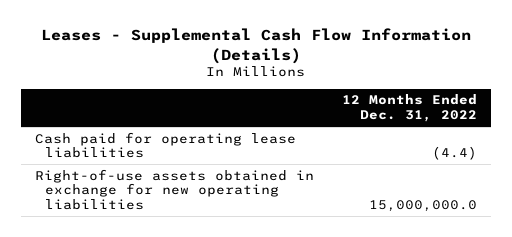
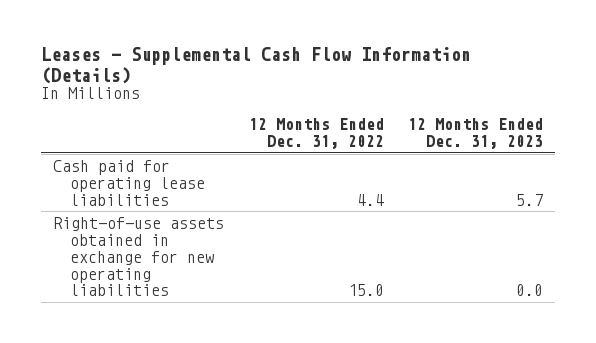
none -> [408,118,544,149] 12 Months Ended Dec. 31, 2023
[432,146,478,161] (4.4) -> [356,193,384,206] 4.4
[369,200,478,213] 15,000,000.0 -> [347,284,384,297] 15.0

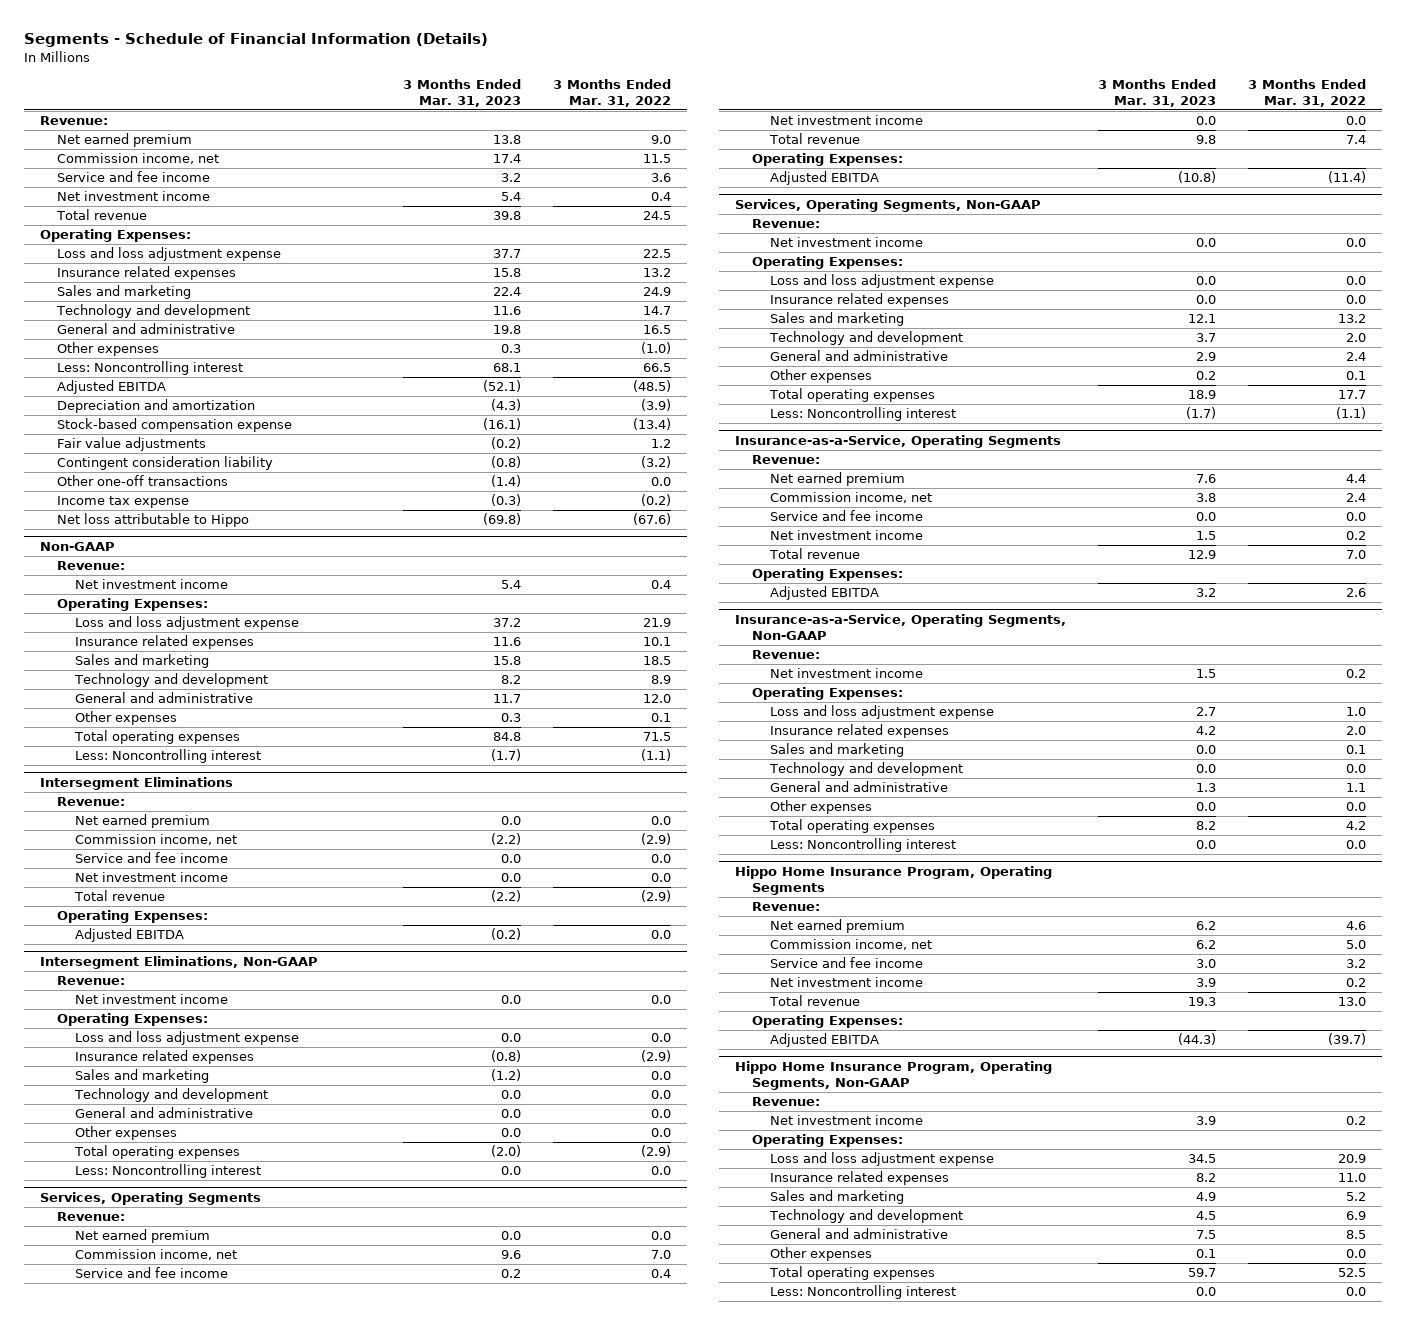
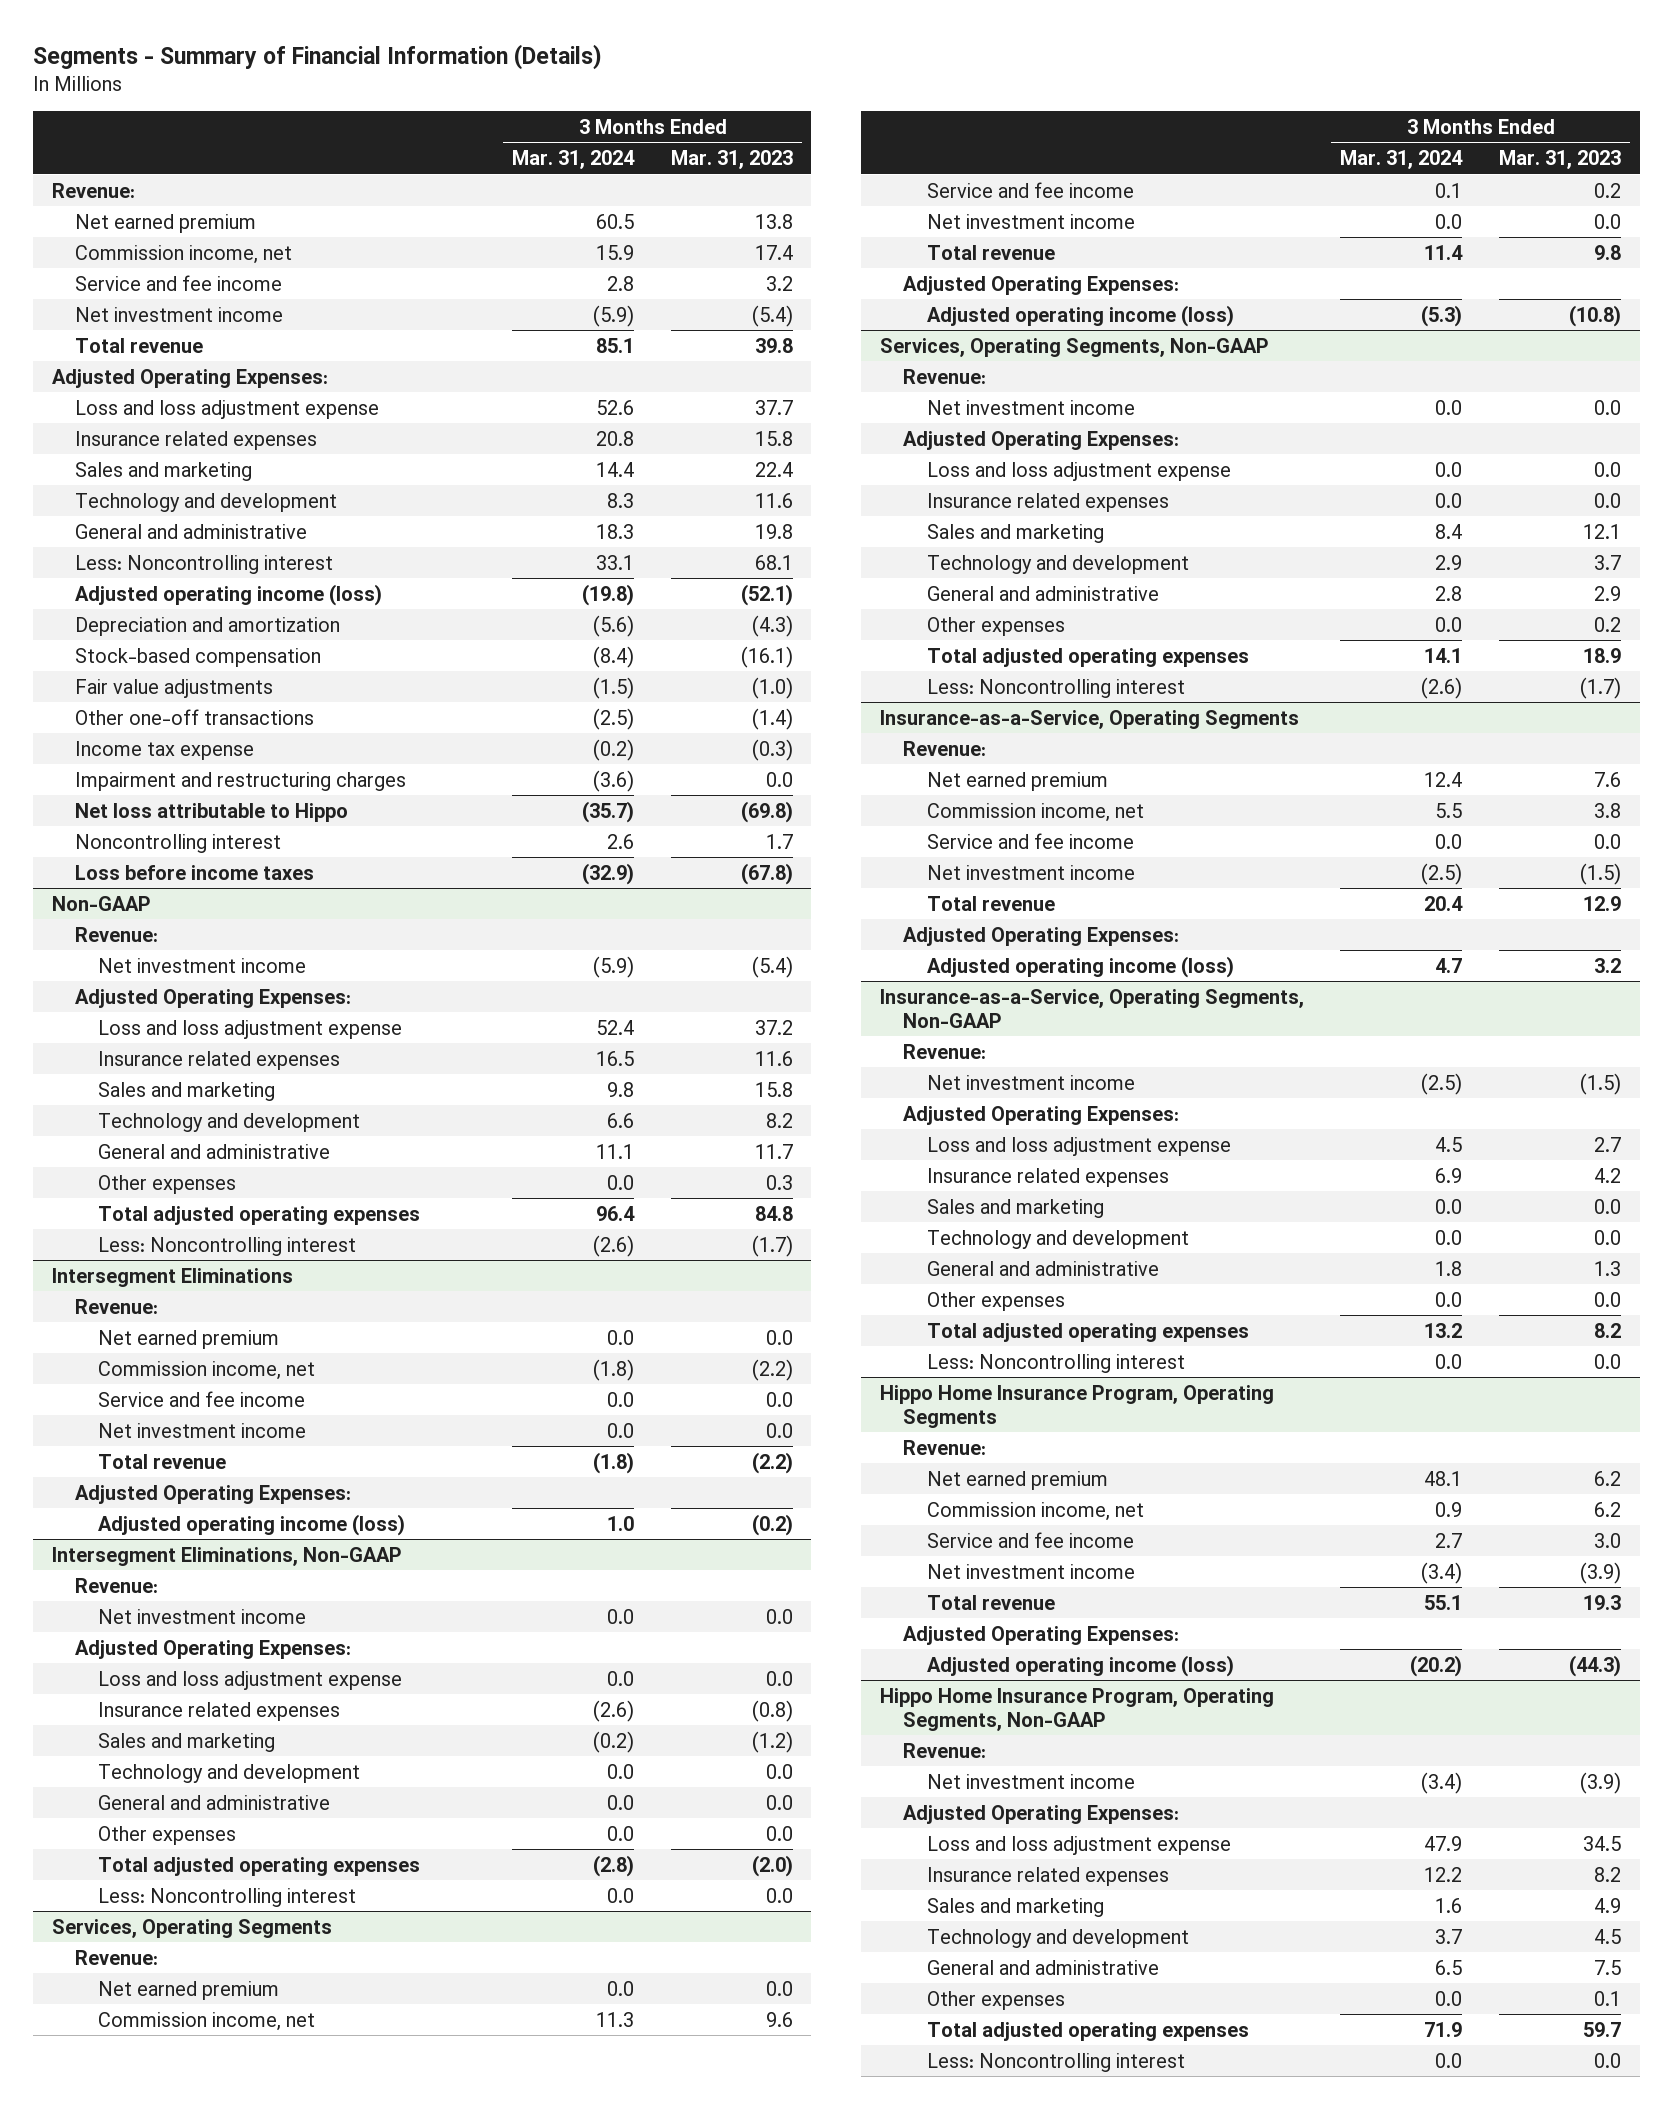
[24,33,489,48] Segments - Schedule of Financial Information (Details) -> [33,44,603,71] Segments - Summary of Financial Information (Details)
[553,78,672,107] 3 Months Ended Mar. 31, 2022 -> none
none -> [512,150,636,170] Mar. 31, 2024
[501,192,522,202] 5.4 -> [751,304,793,327] (5.4)
[40,229,192,243] Operating Expenses: -> [51,368,328,388] Adjusted Operating Expenses:
[57,342,160,357] Other expenses -> none
[57,380,167,395] Adjusted EBITDA -> [74,583,382,606] Adjusted operating income (loss)
[57,456,274,471] Contingent consideration liability -> none
[57,418,293,433] Stock-based compensation expense -> [74,647,321,667] Stock-based compensation
[491,437,522,450] (0.2) -> [751,676,793,699] (1.0)
none -> [74,771,406,791] Impairment and restructuring charges
none -> [74,833,281,853] Noncontrolling interest
none -> [74,864,314,880] Loss before income taxes
[501,580,522,590] 5.4 -> [751,955,793,978] (5.4)
[57,598,209,612] Operating Expenses: -> [74,988,351,1008] Adjusted Operating Expenses:
[73,730,240,745] Total operating expenses -> [98,1205,421,1225] Total adjusted operating expenses
[74,928,184,943] Adjusted EBITDA -> none
[57,910,209,924] Operating Expenses: -> [74,1484,351,1504] Adjusted Operating Expenses:
none -> [98,1513,406,1536] Adjusted operating income (loss)
[57,1013,209,1027] Operating Expenses: -> [74,1639,351,1659] Adjusted Operating Expenses:
[73,1145,240,1160] Total operating expenses -> [98,1856,421,1876] Total adjusted operating expenses
[769,171,879,186] Adjusted EBITDA -> none
[752,153,904,167] Operating Expenses: -> [903,275,1180,295] Adjusted Operating Expenses:
none -> [926,304,1234,327] Adjusted operating income (loss)
[752,256,904,270] Operating Expenses: -> [903,430,1180,450] Adjusted Operating Expenses:
[768,388,935,403] Total operating expenses -> [926,647,1249,667] Total adjusted operating expenses
[1196,531,1217,541] 1.5 -> [1580,862,1622,885] (1.5)
[769,586,879,601] Adjusted EBITDA -> none
[752,568,904,582] Operating Expenses: -> [903,926,1180,946] Adjusted Operating Expenses:
none -> [926,955,1234,978] Adjusted operating income (loss)
[1196,669,1217,679] 1.5 -> [1580,1072,1622,1095] (1.5)
[752,687,904,701] Operating Expenses: -> [903,1105,1180,1125] Adjusted Operating Expenses:
[768,819,935,834] Total operating expenses -> [926,1322,1249,1342] Total adjusted operating expenses
[1196,978,1217,988] 3.9 -> [1580,1561,1622,1584] (3.9)
[752,1015,904,1029] Operating Expenses: -> [903,1625,1180,1645] Adjusted Operating Expenses:
[769,1033,879,1048] Adjusted EBITDA -> [926,1654,1234,1677] Adjusted operating income (loss)
[1196,1116,1217,1126] 3.9 -> [1580,1771,1622,1794] (3.9)
[752,1134,904,1148] Operating Expenses: -> [903,1804,1180,1824] Adjusted Operating Expenses:
[768,1266,935,1281] Total operating expenses -> [926,2021,1249,2041] Total adjusted operating expenses

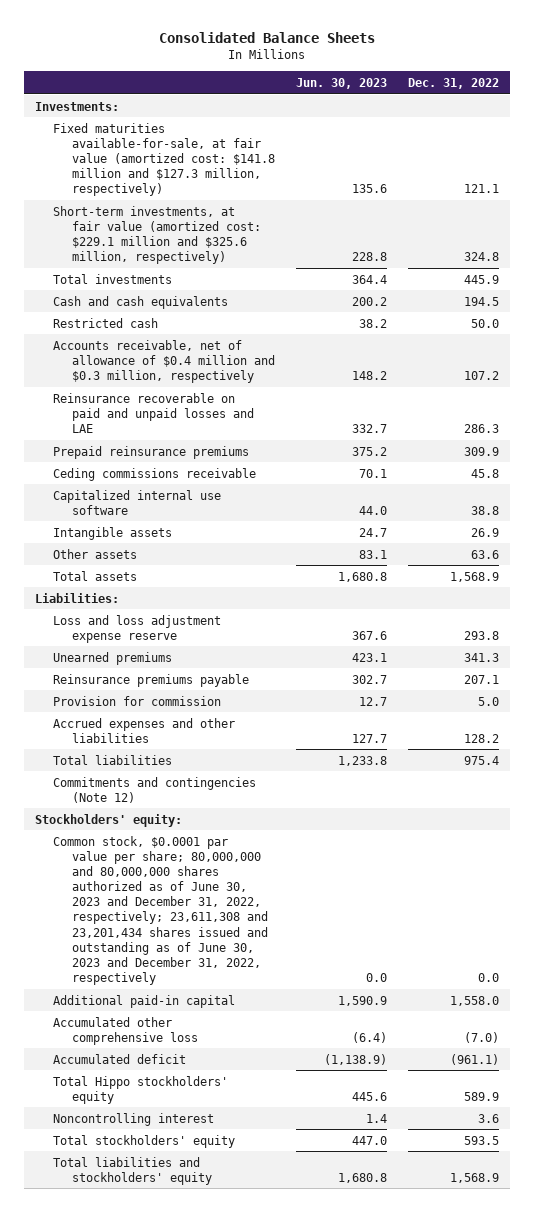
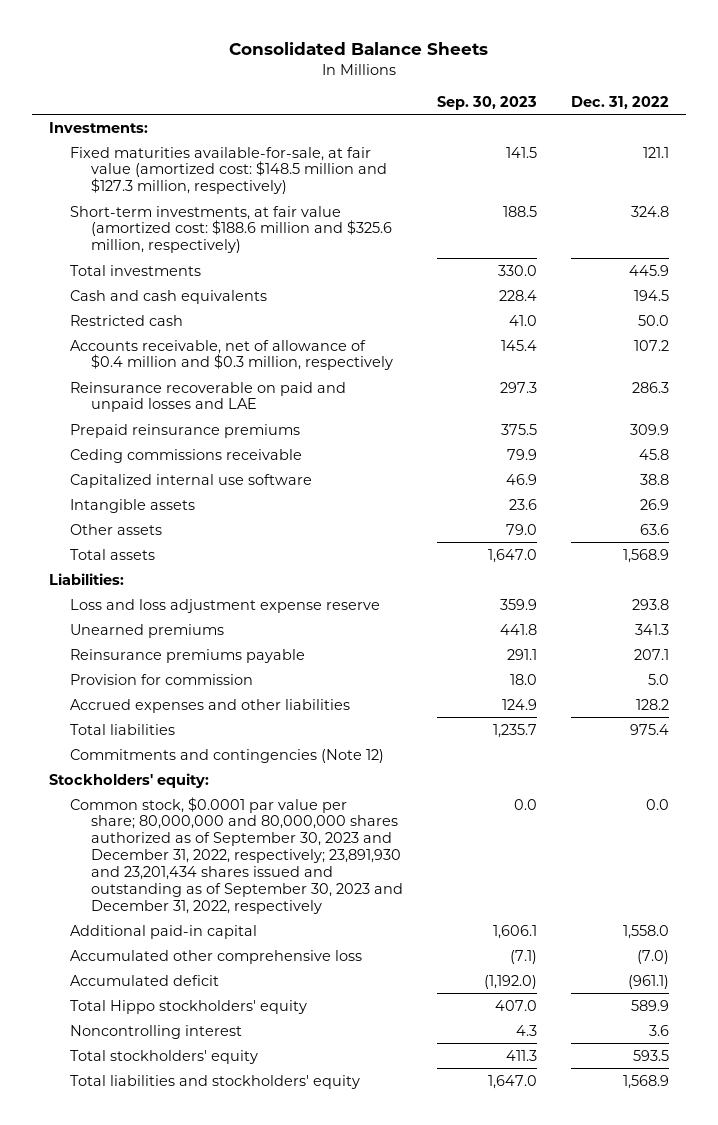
[296,77,388,89] Jun. 30, 2023 -> none
none -> [437,95,538,110] Sep. 30, 2023
[53,122,276,197] Fixed maturities available-for-sale, at fair value (amortized cost: $141.8 million and $127.3 million, respectively) -> [70,146,388,195] Fixed maturities available-for-sale, at fair value (amortized cost: $148.5 million and $127.3 million, respectively)
[53,205,262,265] Short-term investments, at fair value (amortized cost: $229.1 million and $325.6 million, respectively) -> [70,205,393,254] Short-term investments, at fair value (amortized cost: $188.6 million and $325.6 million, respectively)
[53,835,269,986] Common stock, $0.0001 par value per share; 80,000,000 and 80,000,000 shares authorized as of June 30, 2023 and December 31, 2022, respectively; 23,611,308 and 23,201,434 shares issued and outstanding as of June 30, 2023 and December 31, 2022, respectively -> [70,796,404,914] Common stock, $0.0001 par value per share; 80,000,000 and 80,000,000 shares authorized as of September 30, 2023 and December 31, 2022, respectively; 23,891,930 and 23,201,434 shares issued and outstanding as of September 30, 2023 and December 31, 2022, respectively

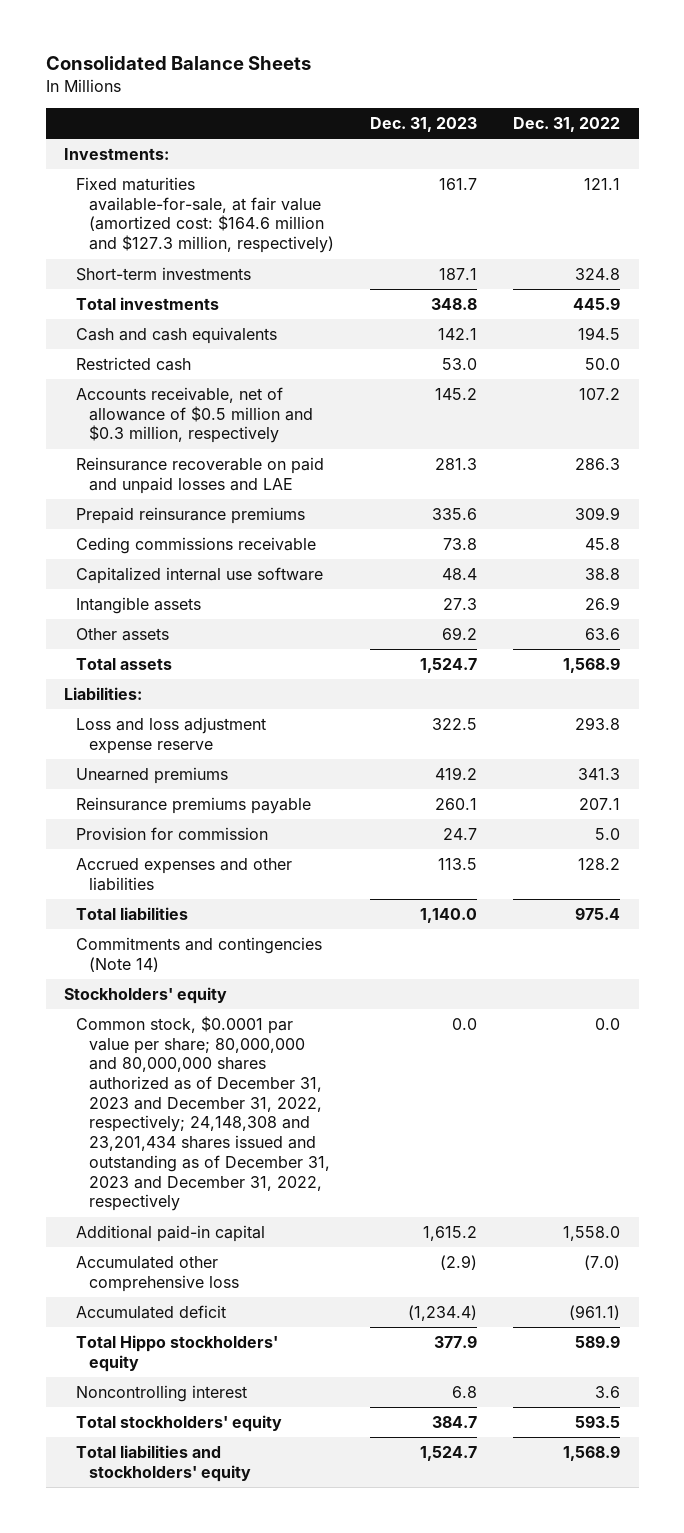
[437,95,538,110] Sep. 30, 2023 -> none
none -> [370,116,478,132] Dec. 31, 2023
[70,146,388,195] Fixed maturities available-for-sale, at fair value (amortized cost: $148.5 million and $127.3 million, respectively) -> [76,176,334,254] Fixed maturities available-for-sale, at fair value (amortized cost: $164.6 million and $127.3 million, respectively)
[70,205,393,254] Short-term investments, at fair value (amortized cost: $188.6 million and $325.6 million, respectively) -> [76,266,252,281] Short-term investments
[70,339,394,371] Accounts receivable, net of allowance of $0.4 million and $0.3 million, respectively -> [76,386,313,444] Accounts receivable, net of allowance of $0.5 million and $0.3 million, respectively
[70,748,385,763] Commitments and contingencies (Note 12) -> [76,936,323,972] Commitments and contingencies (Note 14)
[49,772,210,788] Stockholders' equity: -> [63,986,227,1004] Stockholders' equity
[70,796,404,914] Common stock, $0.0001 par value per share; 80,000,000 and 80,000,000 shares authorized as of September 30, 2023 and December 31, 2022, respectively; 23,891,930 and 23,201,434 shares issued and outstanding as of September 30, 2023 and December 31, 2022, respectively -> [76,1015,330,1212] Common stock, $0.0001 par value per share; 80,000,000 and 80,000,000 shares authorized as of December 31, 2023 and December 31, 2022, respectively; 24,148,308 and 23,201,434 shares issued and outstanding as of December 31, 2023 and December 31, 2022, respectively

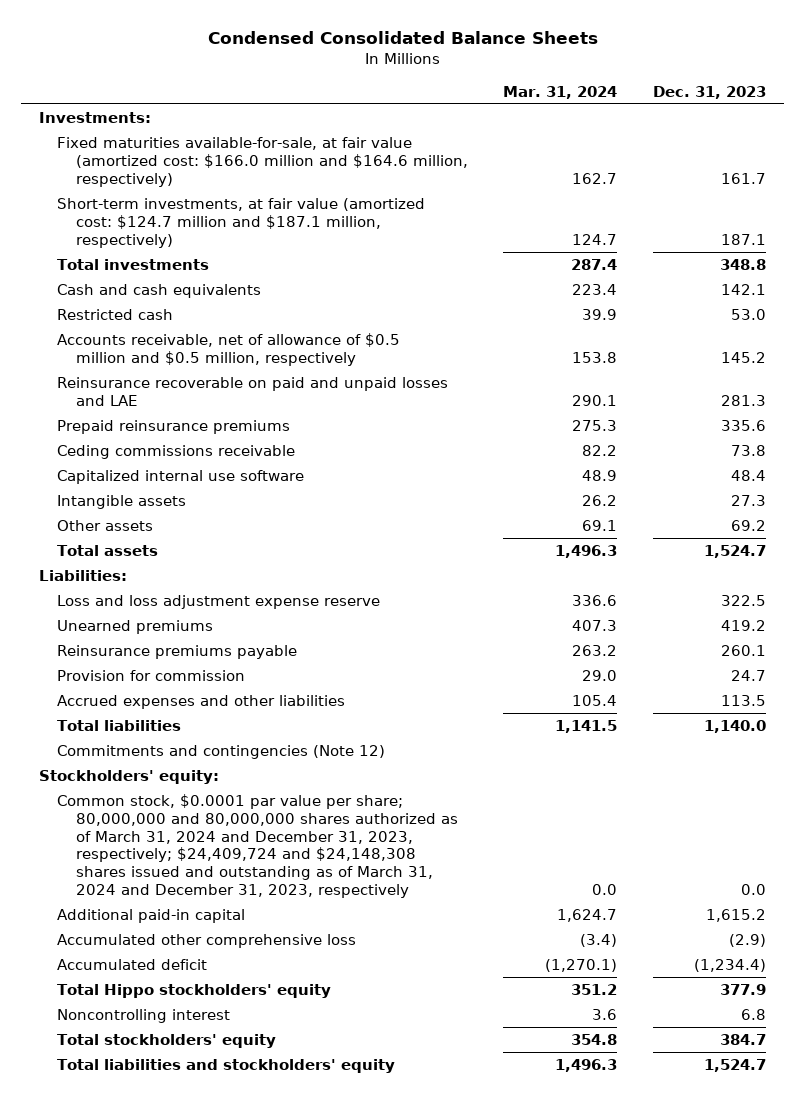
[45,56,311,71] Consolidated Balance Sheets -> [207,31,598,45] Condensed Consolidated Balance Sheets
[513,116,621,132] Dec. 31, 2022 -> none
none -> [503,85,618,99] Mar. 31, 2024
[76,176,334,254] Fixed maturities available-for-sale, at fair value (amortized cost: $164.6 million and $127.3 million, respectively) -> [57,136,468,187] Fixed maturities available-for-sale, at fair value (amortized cost: $166.0 million and $164.6 million, respectively)
[76,266,252,281] Short-term investments -> [57,197,426,248] Short-term investments, at fair value (amortized cost: $124.7 million and $187.1 million, respectively)
[76,386,313,444] Accounts receivable, net of allowance of $0.5 million and $0.3 million, respectively -> [57,332,401,366] Accounts receivable, net of allowance of $0.5 million and $0.5 million, respectively
[76,936,323,972] Commitments and contingencies (Note 14) -> [57,744,386,759] Commitments and contingencies (Note 12)
[63,986,227,1004] Stockholders' equity -> [39,769,220,784] Stockholders' equity:
[76,1015,330,1212] Common stock, $0.0001 par value per share; 80,000,000 and 80,000,000 shares authorized as of December 31, 2023 and December 31, 2022, respectively; 24,148,308 and 23,201,434 shares issued and outstanding as of December 31, 2023 and December 31, 2022, respectively -> [57,793,458,899] Common stock, $0.0001 par value per share; 80,000,000 and 80,000,000 shares authorized as of March 31, 2024 and December 31, 2023, respectively; $24,409,724 and $24,148,308 shares issued and outstanding as of March 31, 2024 and December 31, 2023, respectively

